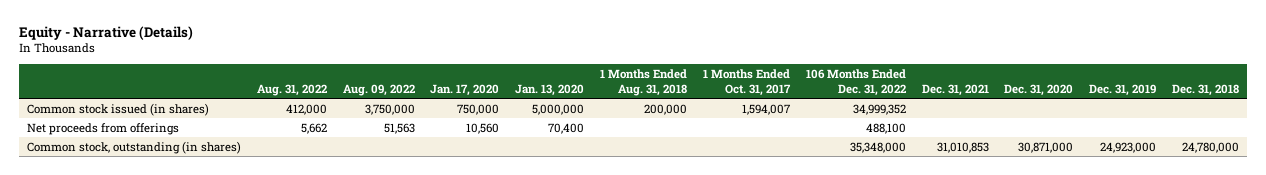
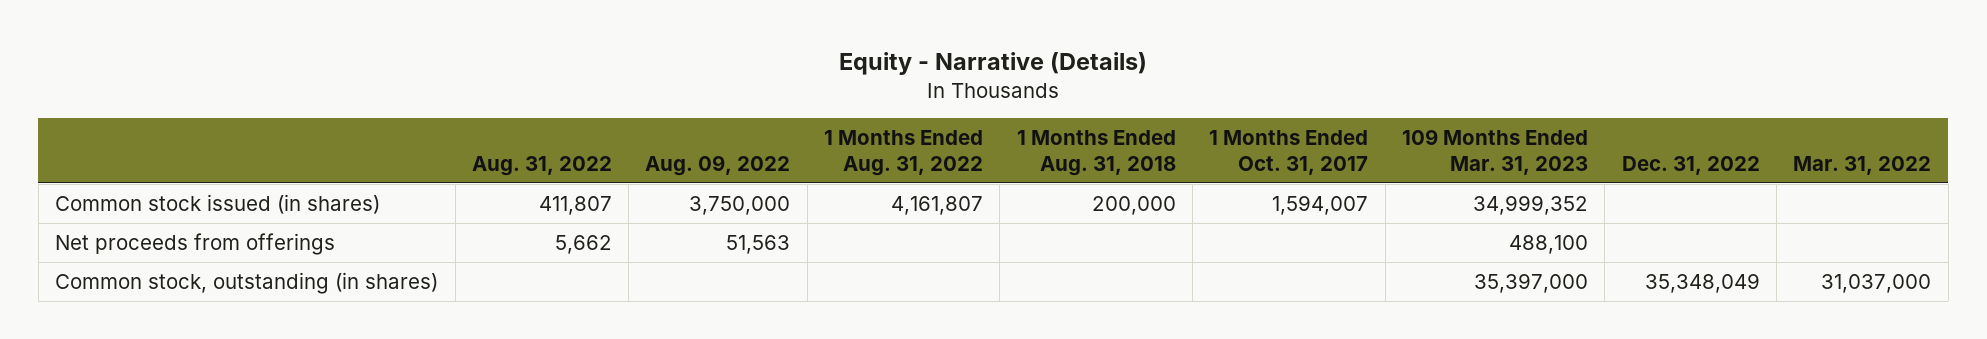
[430,83,500,96] Jan. 17, 2020 -> none
[515,83,585,96] Jan. 13, 2020 -> none
[805,68,906,96] 106 Months Ended Dec. 31, 2022 -> none
[921,83,989,96] Dec. 31, 2021 -> none
[1004,83,1074,96] Dec. 31, 2020 -> none
[1089,83,1157,96] Dec. 31, 2019 -> none
[1172,83,1240,96] Dec. 31, 2018 -> none
none -> [824,130,984,176] 1 Months Ended Aug. 31, 2022
none -> [1402,129,1589,175] 109 Months Ended Mar. 31, 2023
none -> [1621,155,1760,175] Dec. 31, 2022
none -> [1793,155,1932,175] Mar. 31, 2022
[285,103,327,115] 412,000 -> [538,195,612,215] 411,807

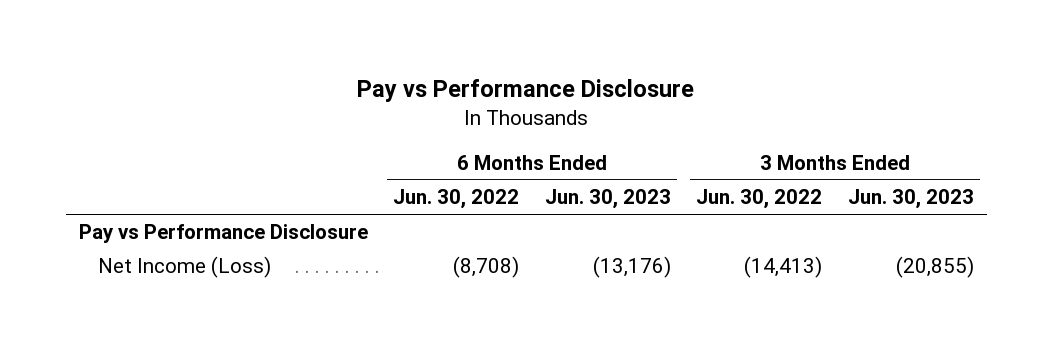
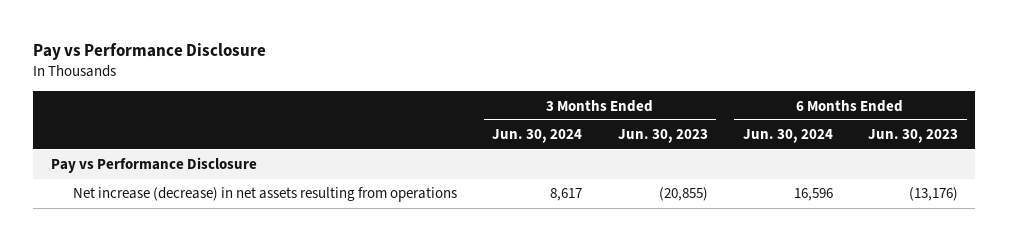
[393,189,520,210] Jun. 30, 2022 -> none
[696,189,823,210] Jun. 30, 2022 -> none
none -> [492,129,583,144] Jun. 30, 2024
none -> [742,129,833,144] Jun. 30, 2024
[98,256,272,279] Net Income (Loss) -> [73,187,458,203] Net increase (decrease) in net assets resulting from operations

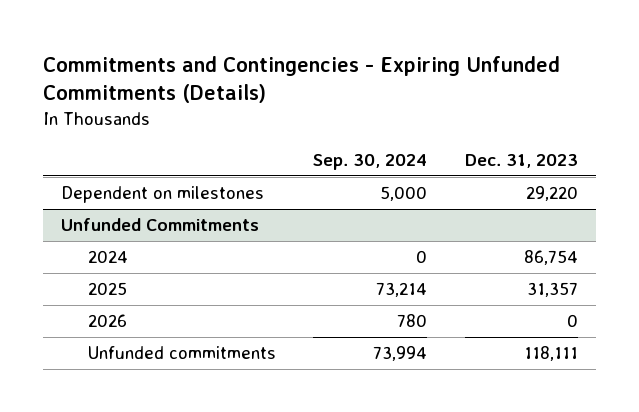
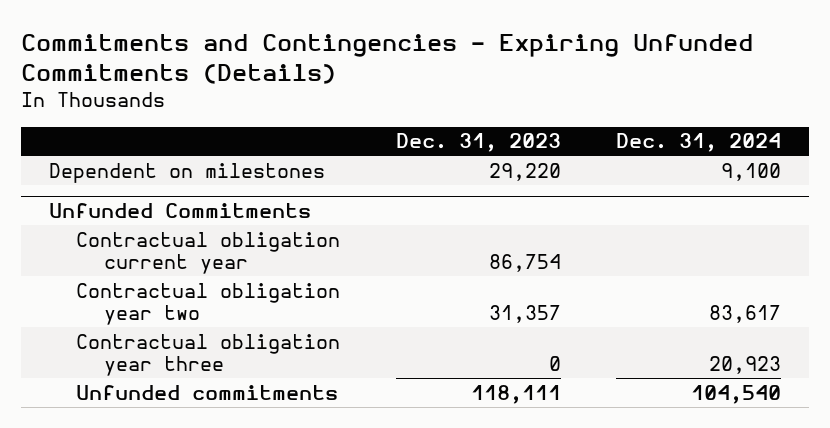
[313,154,428,171] Sep. 30, 2024 -> none
none -> [616,133,782,153] Dec. 31, 2024
[87,314,127,328] 2026 -> none
[87,250,128,264] 2024 -> [76,231,341,275] Contractual obligation current year
[87,282,127,296] 2025 -> [76,282,341,326] Contractual obligation year two
none -> [76,333,341,377] Contractual obligation year three

